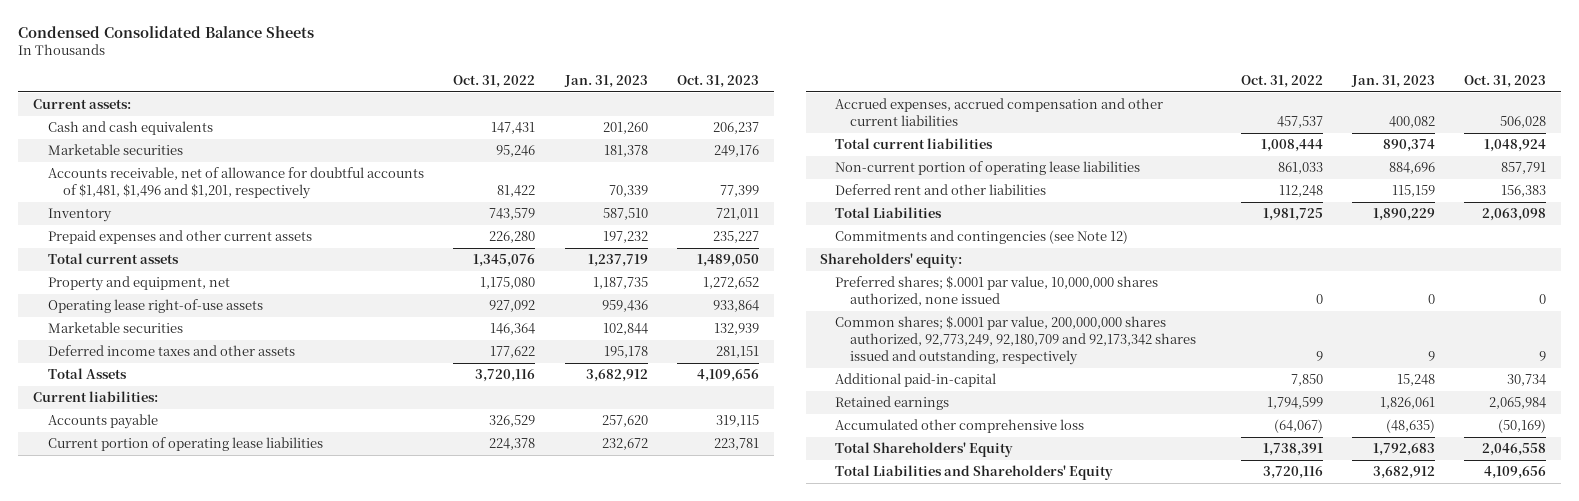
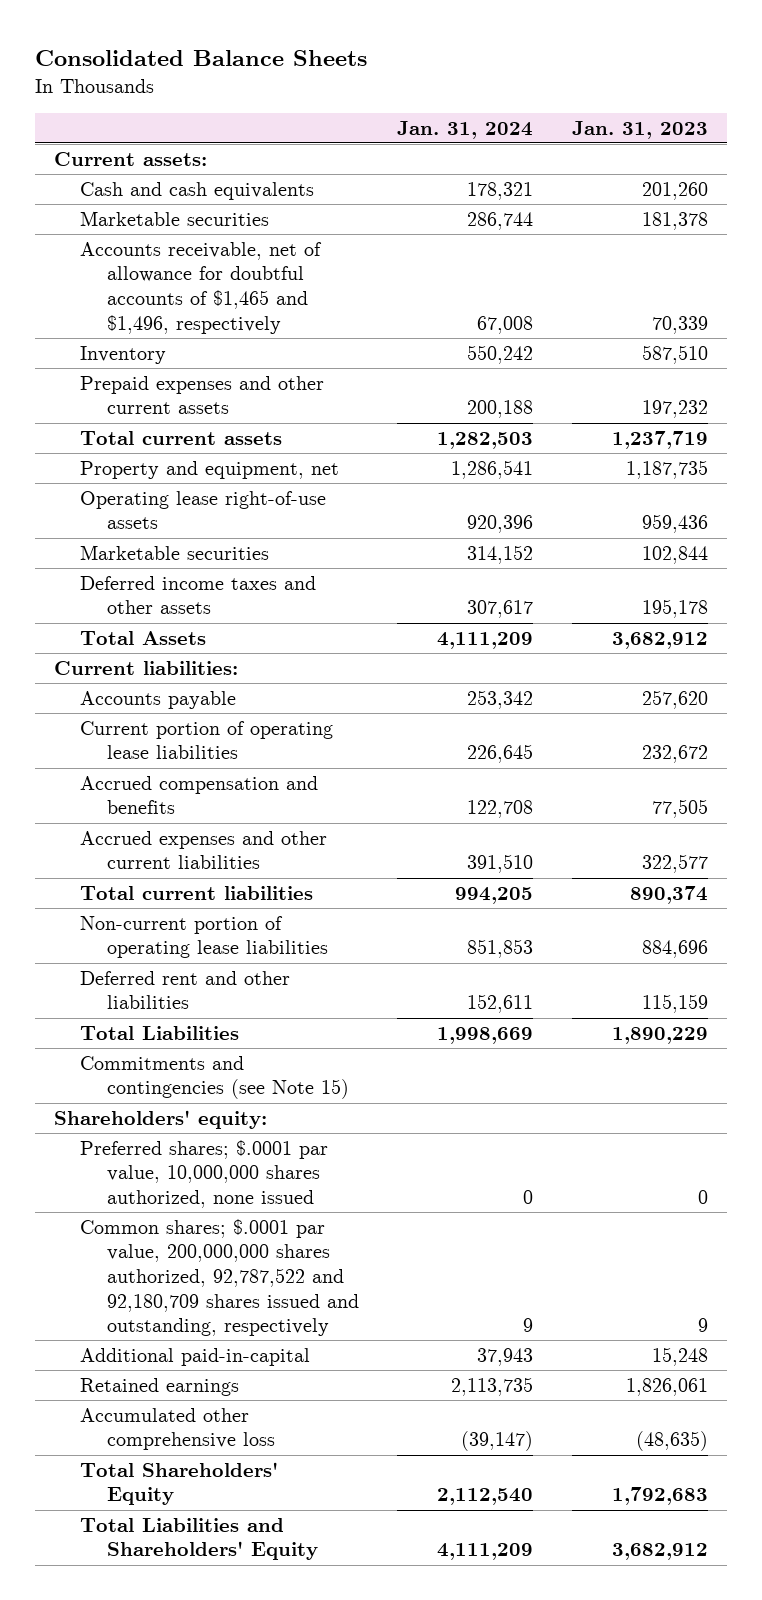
[18,26,315,39] Condensed Consolidated Balance Sheets -> [35,50,368,67] Consolidated Balance Sheets
[453,74,536,88] Oct. 31, 2022 -> none
[676,74,759,88] Oct. 31, 2023 -> none
none -> [397,120,534,139] Jan. 31, 2024
[47,167,424,200] Accounts receivable, net of allowance for doubtful accounts of $1,481, $1,496 and $1,201, respectively -> [80,241,323,334] Accounts receivable, net of allowance for doubtful accounts of $1,465 and $1,496, respectively
none -> [80,775,319,815] Accrued compensation and benefits
[835,98,1164,127] Accrued expenses, accrued compensation and other current liabilities -> [80,830,328,870] Accrued expenses and other current liabilities
[1389,116,1436,129] 400,082 -> [641,854,708,874] 322,577
[835,230,1129,245] Commitments and contingencies (see Note 12) -> [80,1055,349,1100] Commitments and contingencies (see Note 15)
[835,316,1197,365] Common shares; $.0001 par value, 200,000,000 shares authorized, 92,773,249, 92,180,709 and 92,173,342 shares issued and outstanding, respectively -> [80,1218,359,1337] Common shares; $.0001 par value, 200,000,000 shares authorized, 92,787,522 and 92,180,709 shares issued and outstanding, respectively

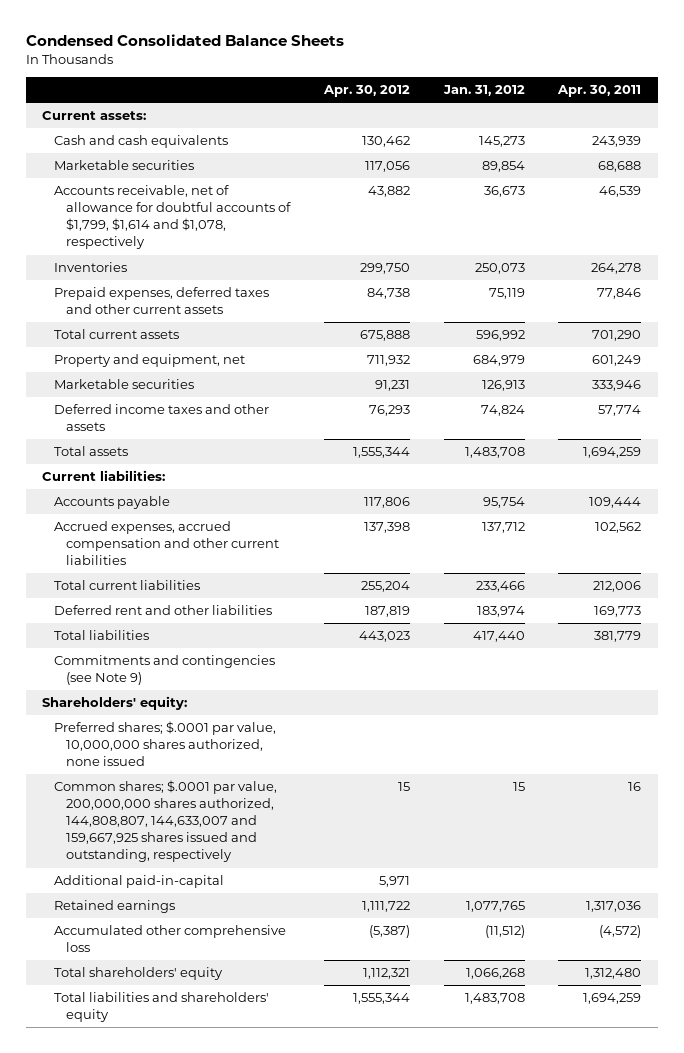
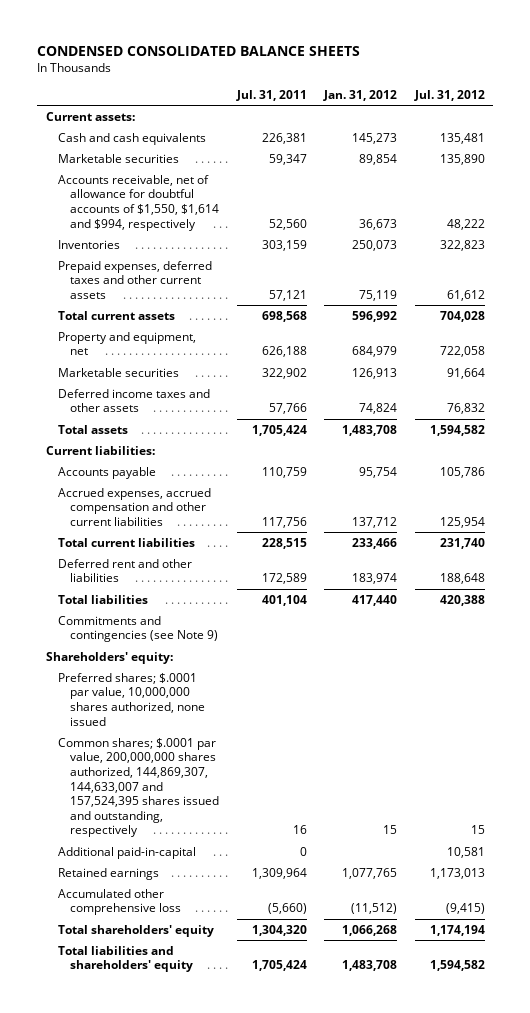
[25,33,344,46] Condensed Consolidated Balance Sheets -> [36,45,360,56] CONDENSED CONSOLIDATED BALANCE SHEETS
[322,85,410,98] Apr. 30, 2012 -> none
[557,85,642,98] Apr. 30, 2011 -> none
none -> [235,90,307,102] Jul. 31, 2011
none -> [413,90,485,102] Jul. 31, 2012
[54,185,292,250] Accounts receivable, net of allowance for doubtful accounts of $1,799, $1,614 and $1,078, respectively -> [57,174,220,231] Accounts receivable, net of allowance for doubtful accounts of $1,550, $1,614 and $994, respectively
[54,780,278,863] Common shares; $.0001 par value, 200,000,000 shares authorized, 144,808,807, 144,633,007 and 159,667,925 shares issued and outstanding, respectively -> [57,737,220,838] Common shares; $.0001 par value, 200,000,000 shares authorized, 144,869,307, 144,633,007 and 157,524,395 shares issued and outstanding, respectively

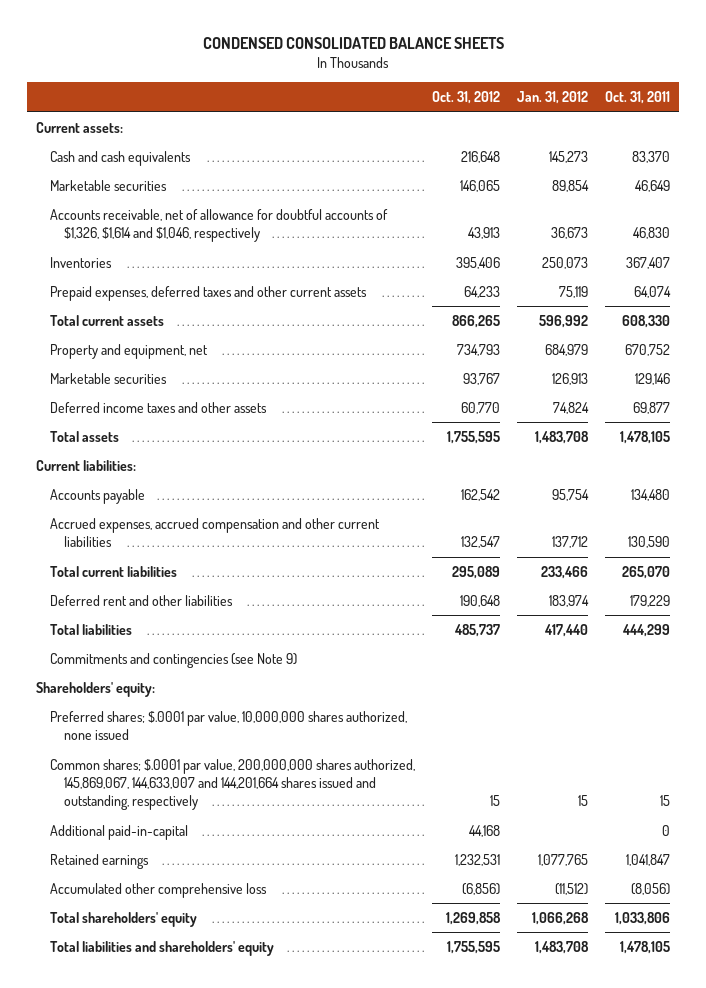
[235,90,307,102] Jul. 31, 2011 -> none
[413,90,485,102] Jul. 31, 2012 -> none
none -> [432,91,501,105] Oct. 31, 2012
none -> [605,91,671,105] Oct. 31, 2011
[57,174,220,231] Accounts receivable, net of allowance for doubtful accounts of $1,550, $1,614 and $994, respectively -> [50,208,389,243] Accounts receivable, net of allowance for doubtful accounts of $1,326, $1,614 and $1,046, respectively
[57,737,220,838] Common shares; $.0001 par value, 200,000,000 shares authorized, 144,869,307, 144,633,007 and 157,524,395 shares issued and outstanding, respectively -> [50,758,416,811] Common shares; $.0001 par value, 200,000,000 shares authorized, 145,869,067, 144,633,007 and 144,201,664 shares issued and outstanding, respectively

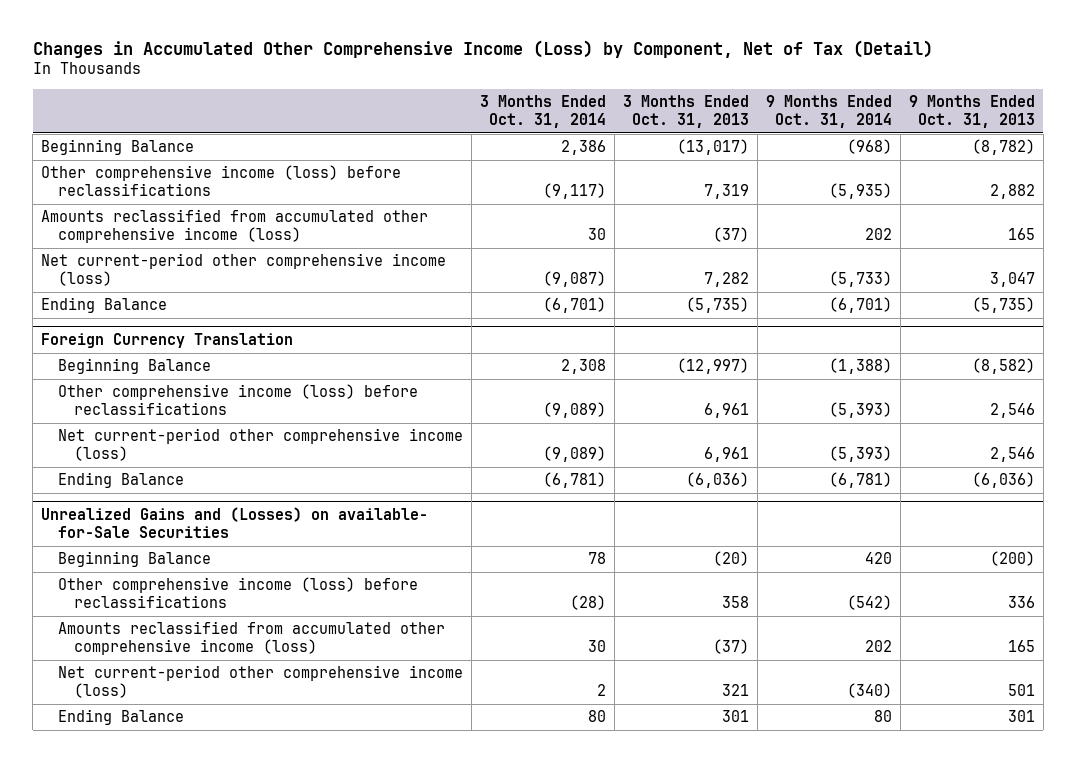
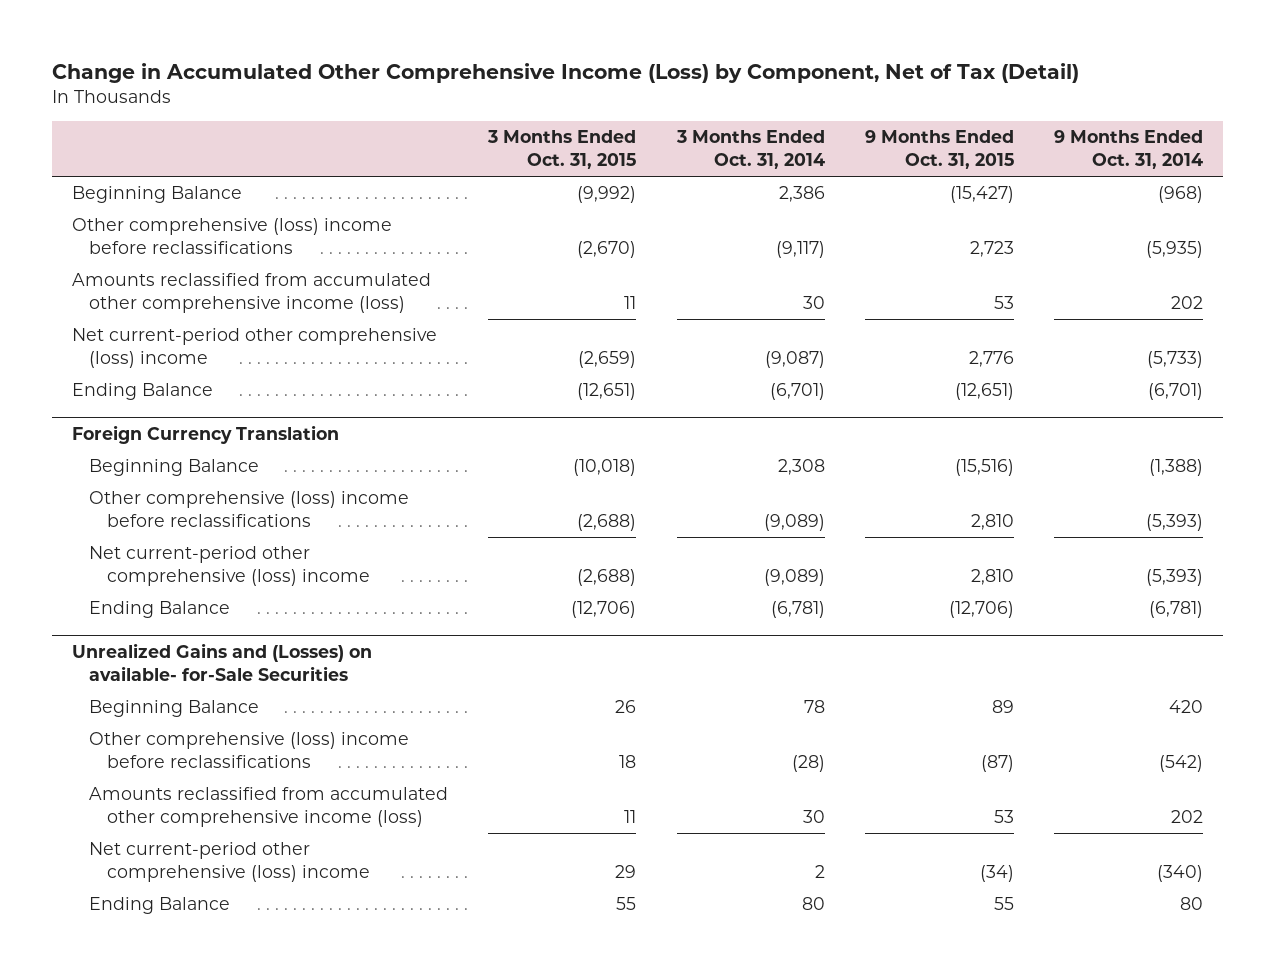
[32,39,933,58] Changes in Accumulated Other Comprehensive Income (Loss) by Component, Net of Tax (Detail) -> [51,63,1079,84] Change in Accumulated Other Comprehensive Income (Loss) by Component, Net of Tax (Detail)
[622,95,749,129] 3 Months Ended Oct. 31, 2013 -> none
[908,95,1035,129] 9 Months Ended Oct. 31, 2013 -> none
none -> [487,130,637,170] 3 Months Ended Oct. 31, 2015
none -> [864,130,1014,170] 9 Months Ended Oct. 31, 2015
[41,165,402,197] Other comprehensive income (loss) before reclassifications -> [71,218,392,255] Other comprehensive (loss) income before reclassifications
[41,253,447,287] Net current-period other comprehensive income (loss) -> [71,328,437,369] Net current-period other comprehensive (loss) income
[57,384,418,416] Other comprehensive income (loss) before reclassifications -> [89,491,410,528] Other comprehensive (loss) income before reclassifications
[57,428,463,462] Net current-period other comprehensive income (loss) -> [89,546,371,587] Net current-period other comprehensive (loss) income
[57,577,418,609] Other comprehensive income (loss) before reclassifications -> [89,732,410,769] Other comprehensive (loss) income before reclassifications
[57,665,463,699] Net current-period other comprehensive income (loss) -> [89,842,371,883] Net current-period other comprehensive (loss) income

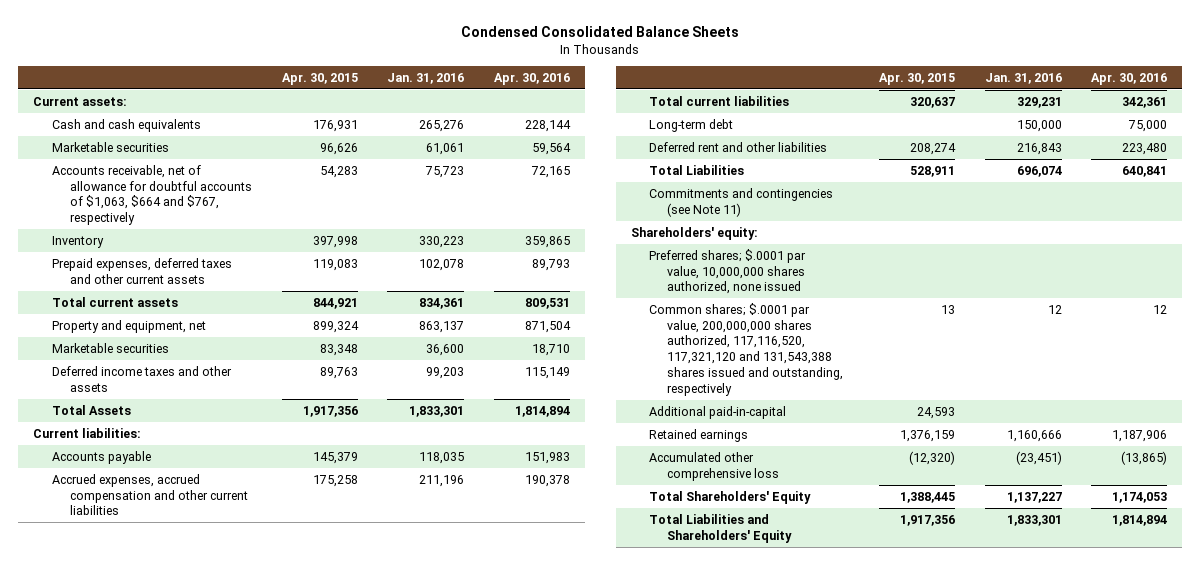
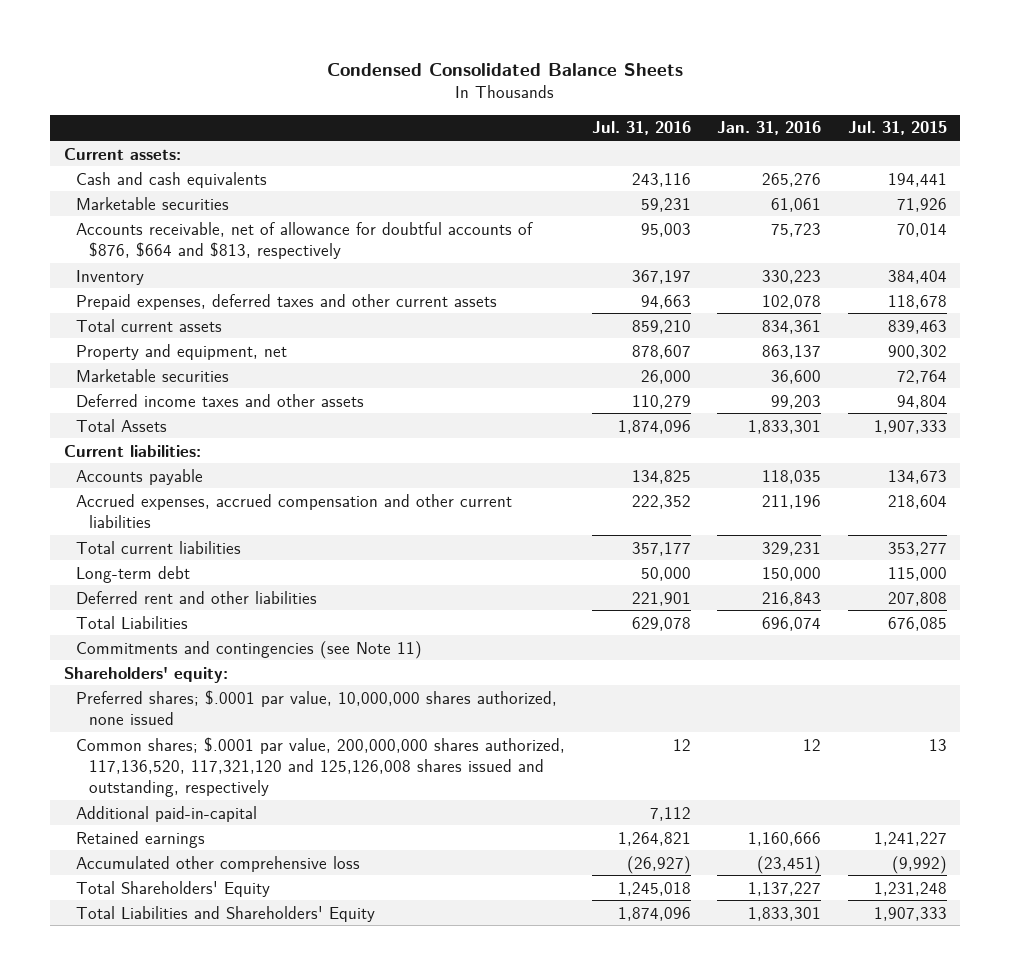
[281,72,358,85] Apr. 30, 2015 -> none
[494,72,571,85] Apr. 30, 2016 -> none
none -> [591,121,691,136] Jul. 31, 2016
none -> [847,121,947,136] Jul. 31, 2015
[51,164,252,226] Accounts receivable, net of allowance for doubtful accounts of $1,063, $664 and $767, respectively -> [76,221,534,259] Accounts receivable, net of allowance for doubtful accounts of $876, $664 and $813, respectively
[648,302,844,396] Common shares; $.0001 par value, 200,000,000 shares authorized, 117,116,520, 117,321,120 and 131,543,388 shares issued and outstanding, respectively -> [76,736,566,798] Common shares; $.0001 par value, 200,000,000 shares authorized, 117,136,520, 117,321,120 and 125,126,008 shares issued and outstanding, respectively

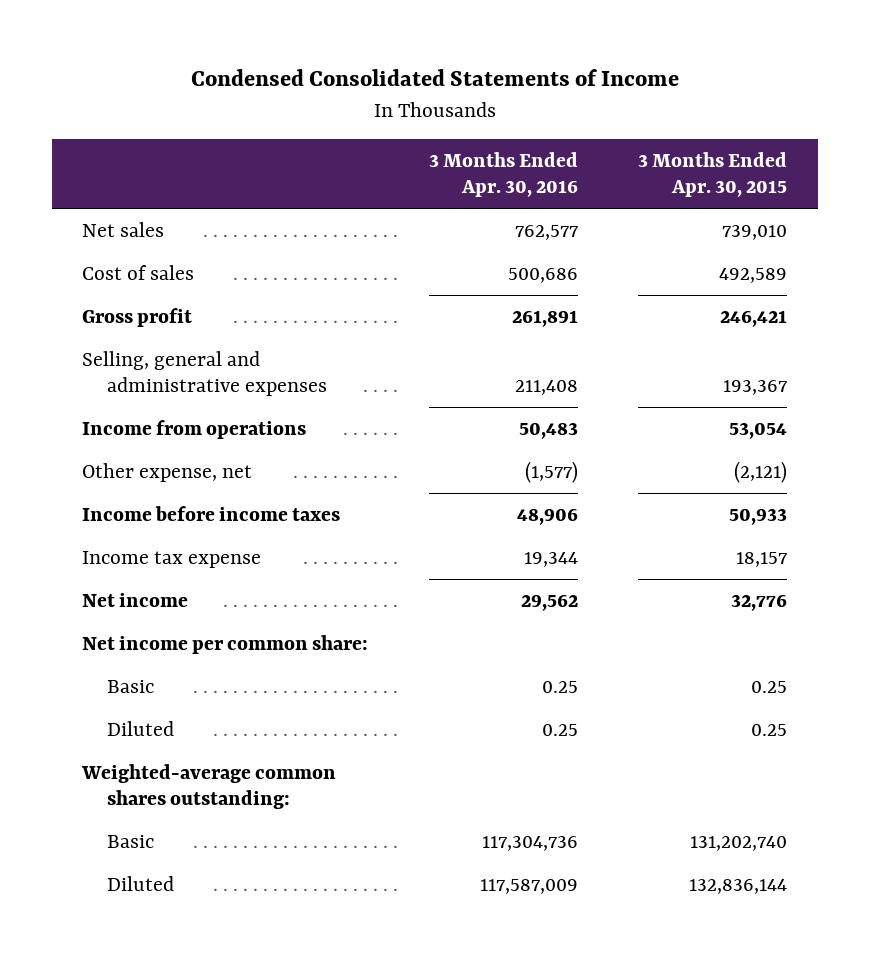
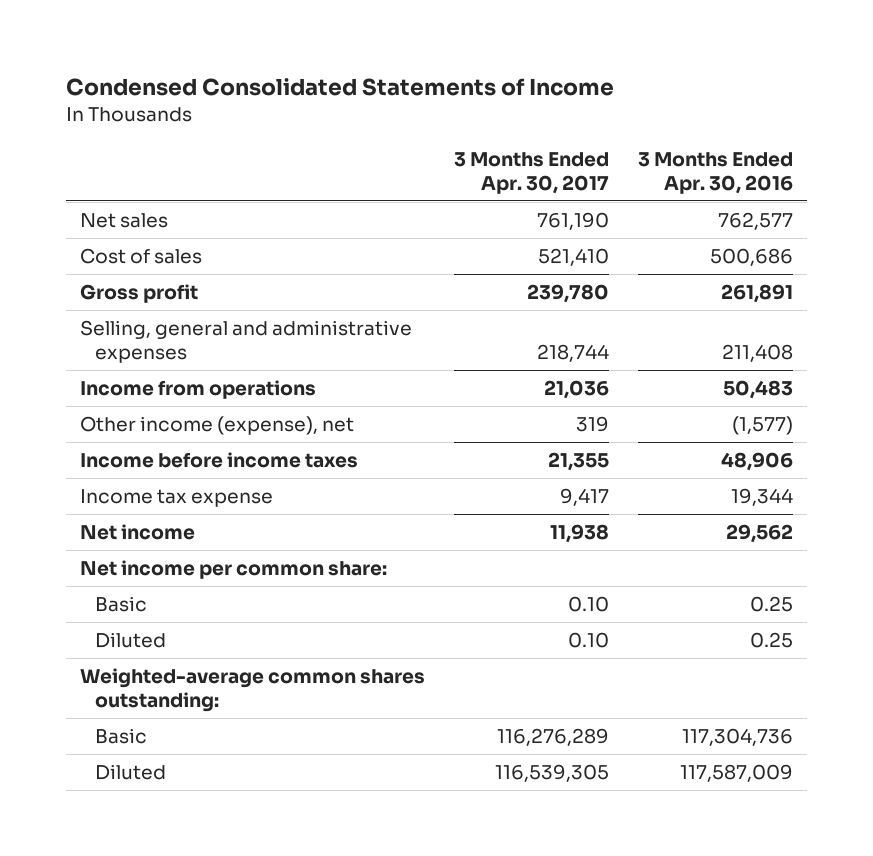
[638,152,788,197] 3 Months Ended Apr. 30, 2015 -> none
none -> [453,151,609,194] 3 Months Ended Apr. 30, 2017
[81,463,252,483] Other expense, net -> [80,415,355,435] Other income (expense), net

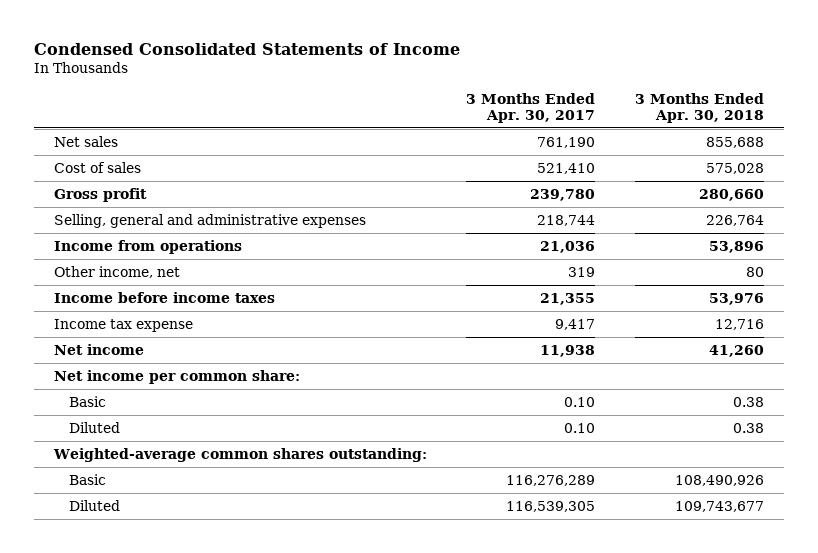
[637,151,793,194] 3 Months Ended Apr. 30, 2016 -> none
none -> [635,93,765,123] 3 Months Ended Apr. 30, 2018
[80,415,355,435] Other income (expense), net -> [53,265,180,278] Other income, net

